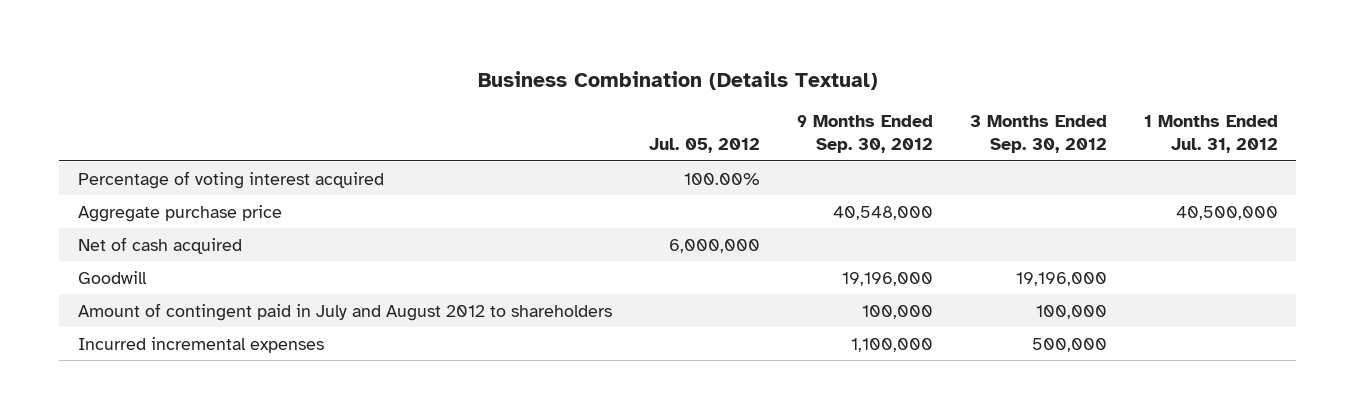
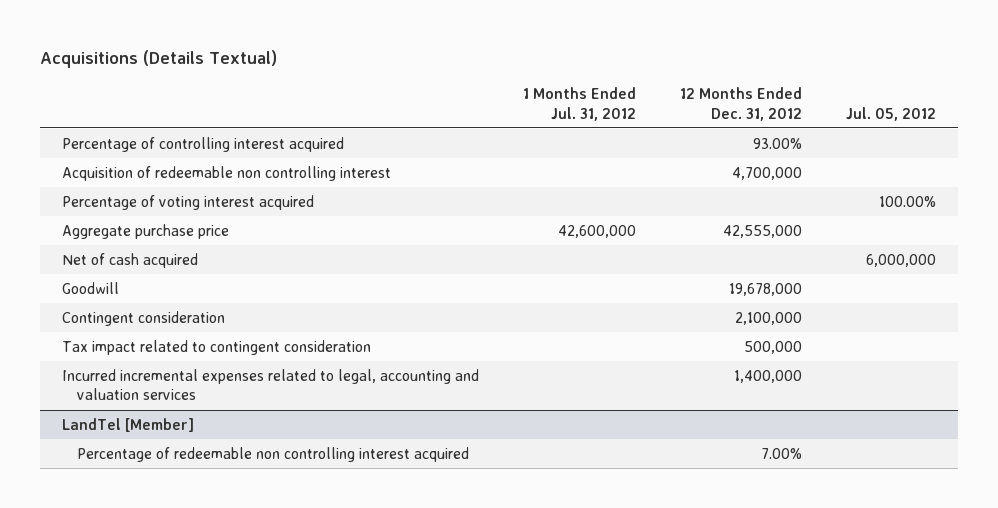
[477,70,878,90] Business Combination (Details Textual) -> [40,49,278,68] Acquisitions (Details Textual)
[796,115,933,154] 9 Months Ended Sep. 30, 2012 -> none
[969,115,1107,154] 3 Months Ended Sep. 30, 2012 -> none
none -> [680,87,803,121] 12 Months Ended Dec. 31, 2012
none -> [62,136,345,152] Percentage of controlling interest acquired
none -> [62,165,392,181] Acquisition of redeemable non controlling interest
[1175,205,1278,220] 40,500,000 -> [558,224,637,238] 42,600,000
[77,302,612,321] Amount of contingent paid in July and August 2012 to shareholders -> [62,310,226,326] Contingent consideration
none -> [62,339,372,355] Tax impact related to contingent consideration
[77,336,324,353] Incurred incremental expenses -> [62,368,480,401] Incurred incremental expenses related to legal, accounting and valuation services
none -> [62,417,195,432] LandTel [Member]
none -> [77,446,470,462] Percentage of redeemable non controlling interest acquired

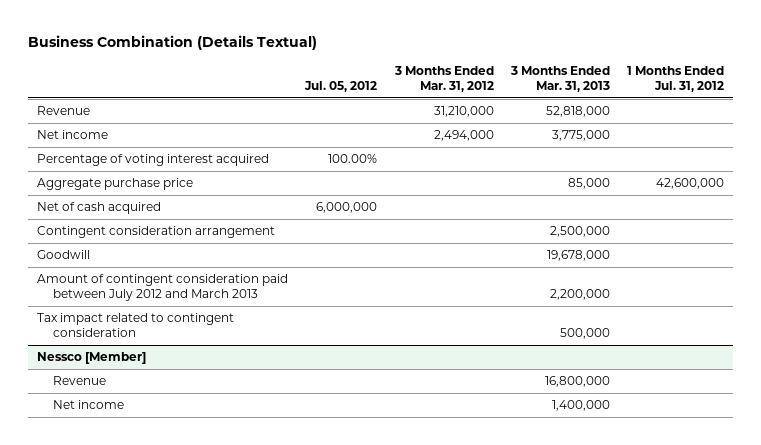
[40,49,278,68] Acquisitions (Details Textual) -> [28,35,318,51] Business Combination (Details Textual)
[680,87,803,121] 12 Months Ended Dec. 31, 2012 -> none
none -> [393,66,494,93] 3 Months Ended Mar. 31, 2012
none -> [509,66,610,93] 3 Months Ended Mar. 31, 2013
[62,136,345,152] Percentage of controlling interest acquired -> none
[62,165,392,181] Acquisition of redeemable non controlling interest -> none
none -> [36,106,90,116] Revenue
none -> [36,130,108,140] Net income
none -> [36,226,275,239] Contingent consideration arrangement
[62,310,226,326] Contingent consideration -> [36,274,288,302] Amount of contingent consideration paid between July 2012 and March 2013
[62,368,480,401] Incurred incremental expenses related to legal, accounting and valuation services -> none
[62,417,195,432] LandTel [Member] -> none
[77,446,470,462] Percentage of redeemable non controlling interest acquired -> none
none -> [36,352,146,365] Nessco [Member]
none -> [52,376,106,386] Revenue
none -> [52,400,124,410] Net income

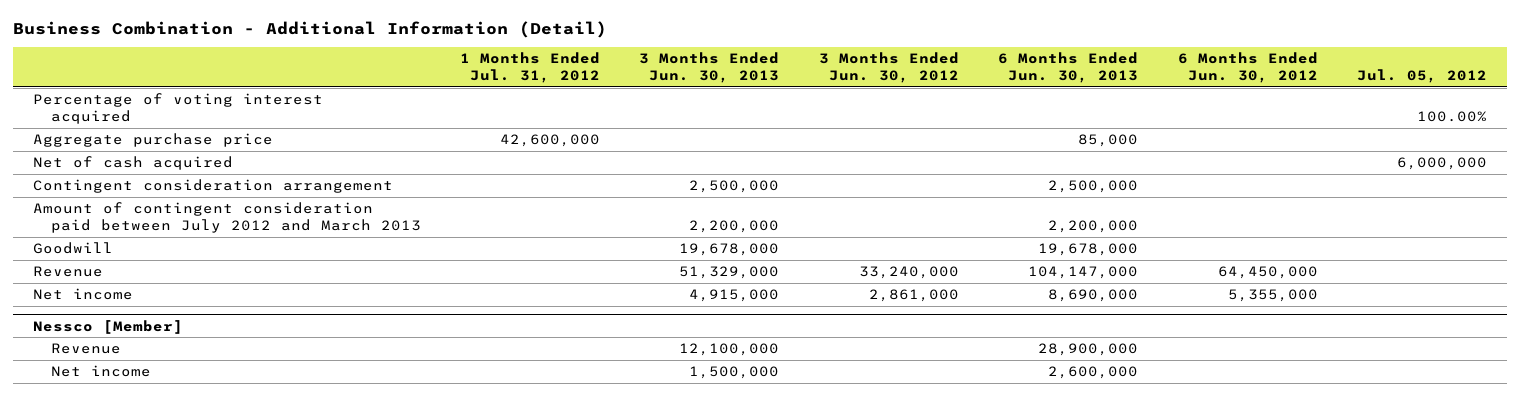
[28,35,318,51] Business Combination (Details Textual) -> [12,20,607,38] Business Combination - Additional Information (Detail)
[393,66,494,93] 3 Months Ended Mar. 31, 2012 -> none
[509,66,610,93] 3 Months Ended Mar. 31, 2013 -> none
none -> [639,52,780,84] 3 Months Ended Jun. 30, 2013
none -> [818,52,959,84] 3 Months Ended Jun. 30, 2012
none -> [998,52,1139,84] 6 Months Ended Jun. 30, 2013
none -> [1177,52,1318,84] 6 Months Ended Jun. 30, 2012
[36,313,234,338] Tax impact related to contingent consideration -> none
[36,250,90,260] Goodwill -> [32,242,113,255] Goodwill
[36,106,90,116] Revenue -> [32,266,103,278] Revenue
[36,130,108,140] Net income -> [32,288,133,301] Net income

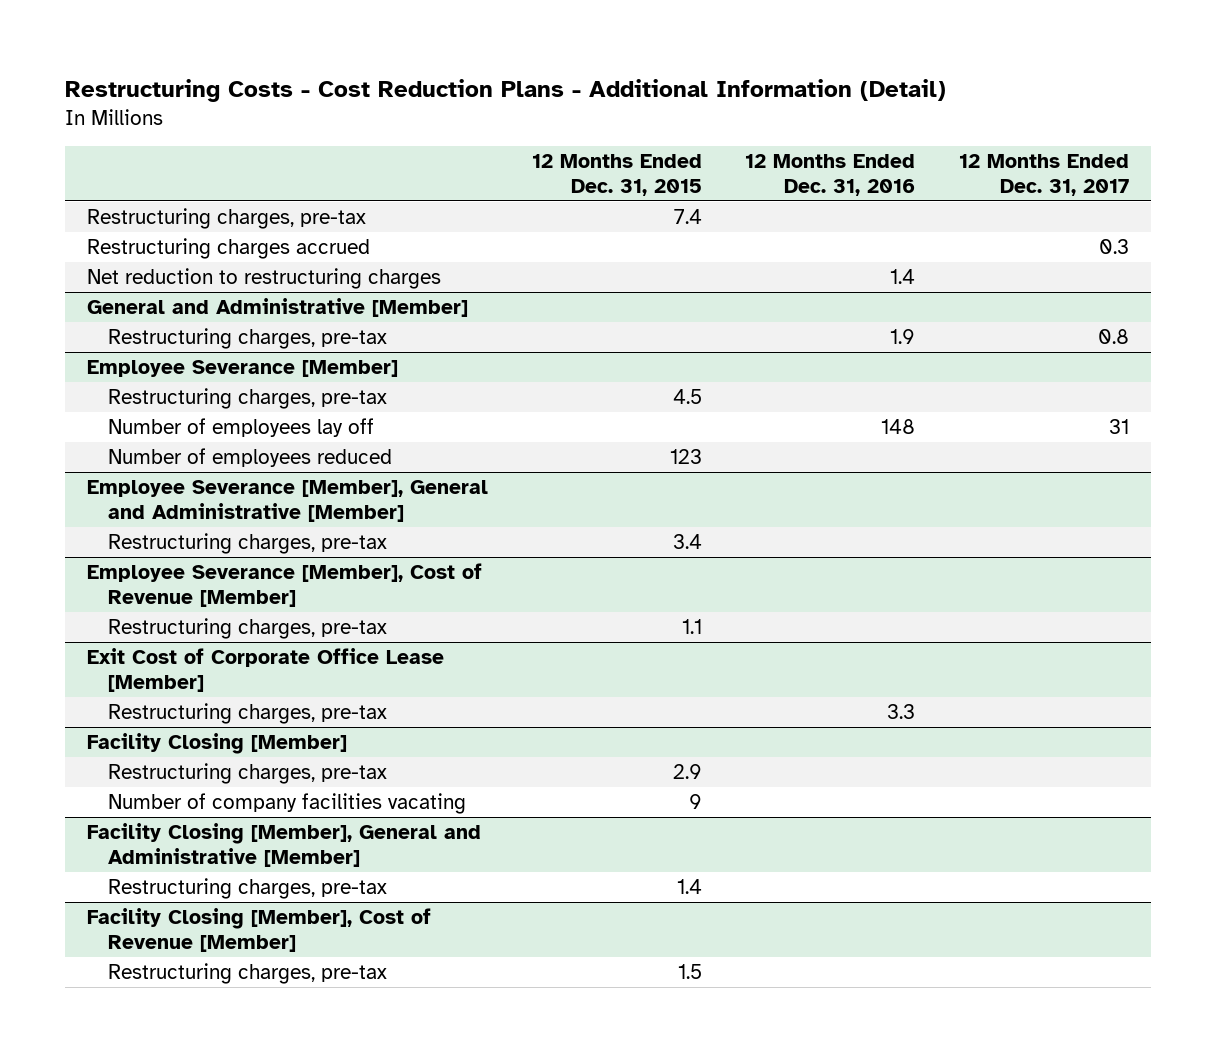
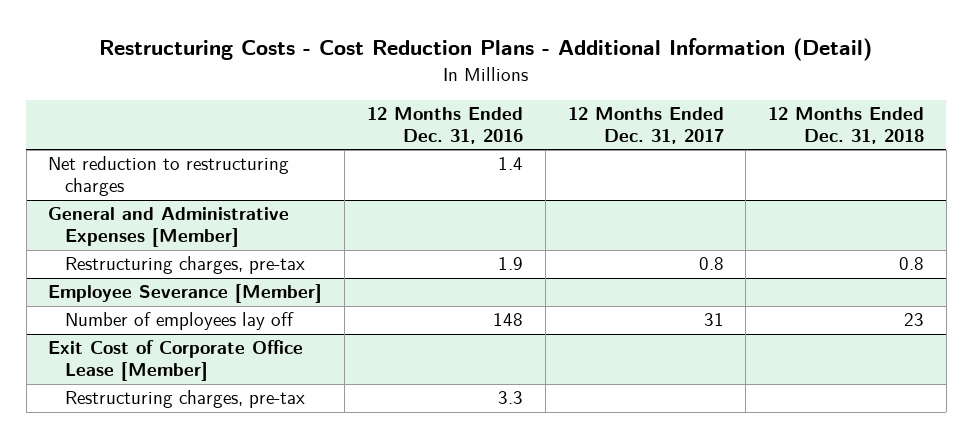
[531,153,702,196] 12 Months Ended Dec. 31, 2015 -> none
none -> [768,106,925,145] 12 Months Ended Dec. 31, 2018
[86,208,366,230] Restructuring charges, pre-tax -> none
[86,238,370,260] Restructuring charges accrued -> none
[86,298,468,318] General and Administrative [Member] -> [48,207,290,248] General and Administrative Expenses [Member]
[107,388,387,410] Restructuring charges, pre-tax -> none
[107,448,392,468] Number of employees reduced -> none
[86,480,488,522] Employee Severance [Member], General and Administrative [Member] -> none
[107,533,387,555] Restructuring charges, pre-tax -> none
[86,563,482,607] Employee Severance [Member], Cost of Revenue [Member] -> none
[107,618,387,640] Restructuring charges, pre-tax -> none
[86,733,347,755] Facility Closing [Member] -> none
[107,763,387,785] Restructuring charges, pre-tax -> none
[107,793,466,815] Number of company facilities vacating -> none
[86,823,481,867] Facility Closing [Member], General and Administrative [Member] -> none
[107,878,387,900] Restructuring charges, pre-tax -> none
[86,908,431,952] Facility Closing [Member], Cost of Revenue [Member] -> none
[107,963,387,985] Restructuring charges, pre-tax -> none

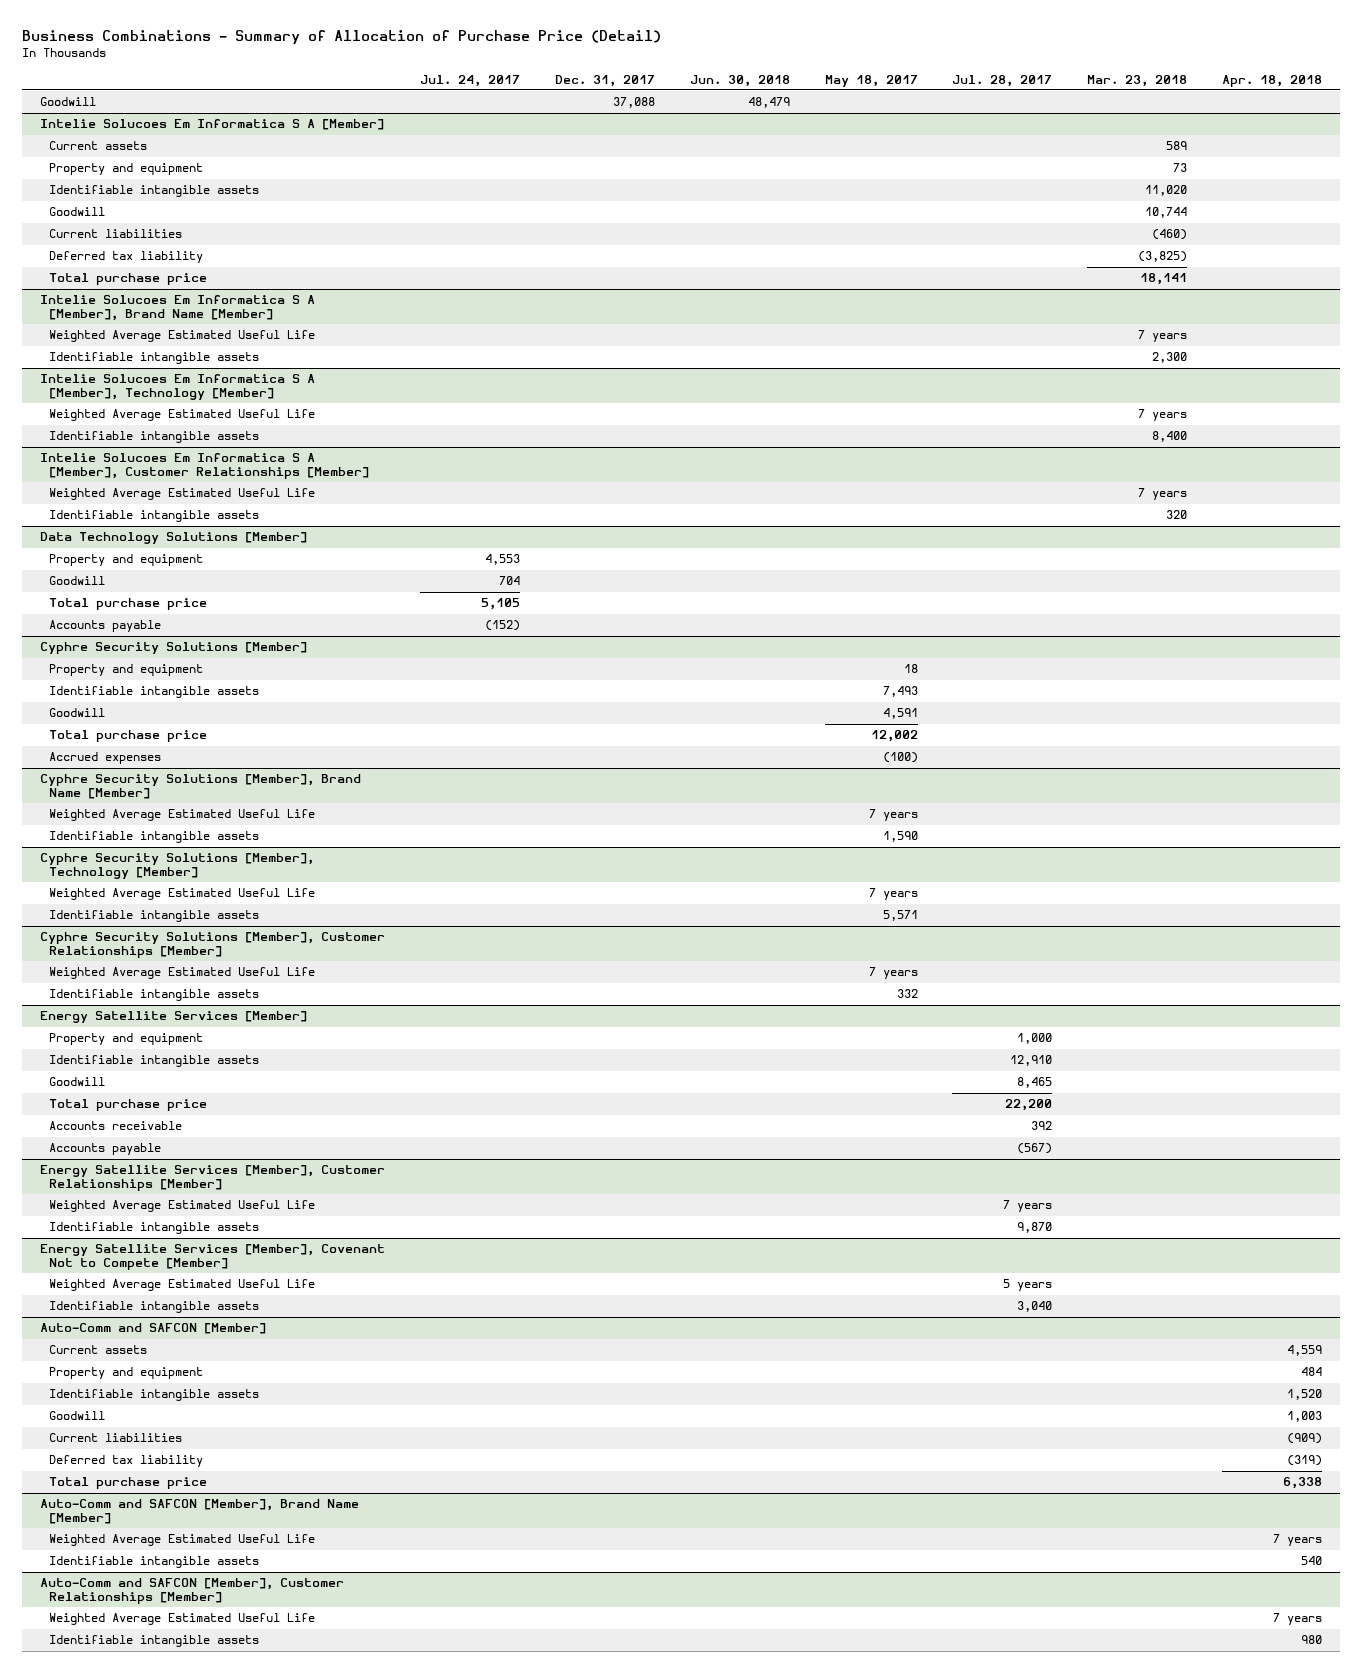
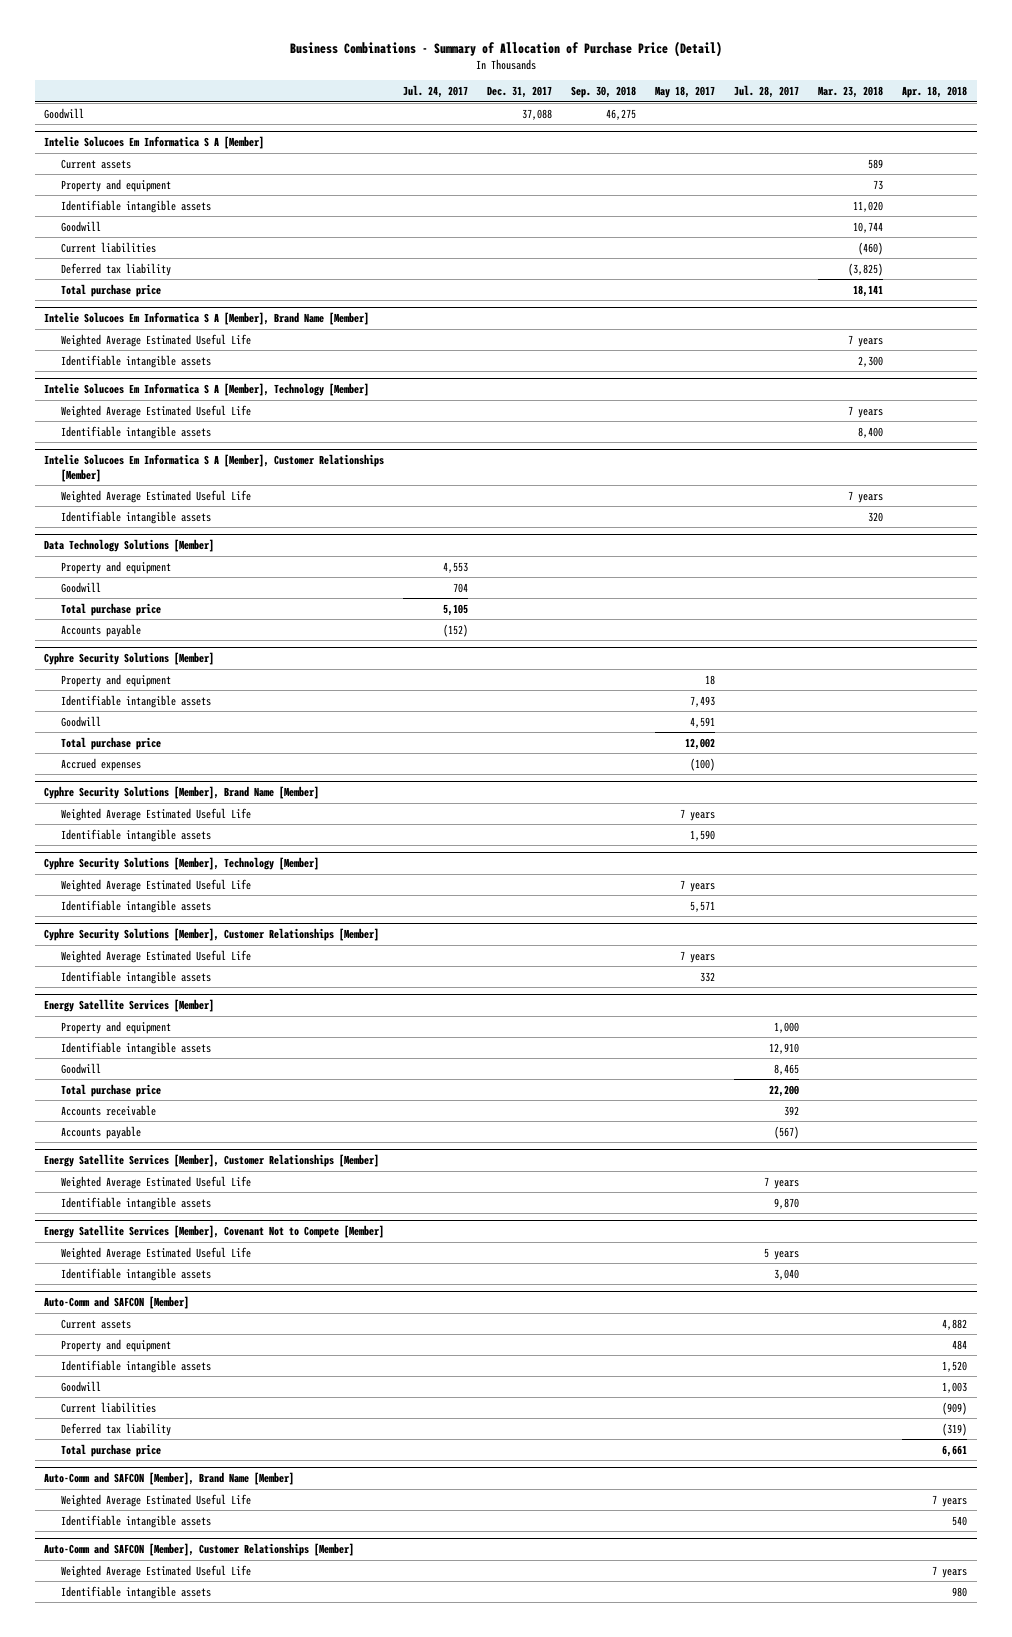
[689,74,790,87] Jun. 30, 2018 -> none
none -> [571,86,637,99] Sep. 30, 2018
[1287,1345,1323,1357] 4,559 -> [942,1318,968,1330] 4,882
[1283,1477,1323,1490] 6,338 -> [942,1444,968,1457] 6,661

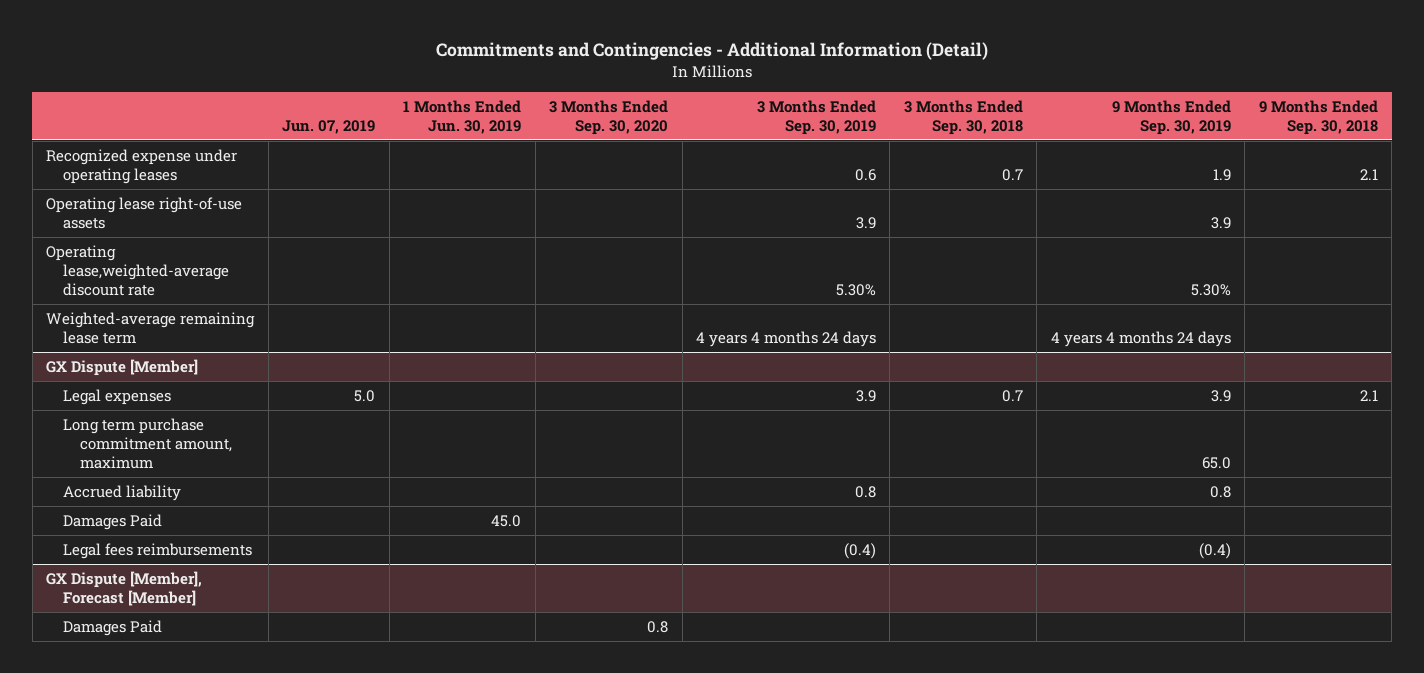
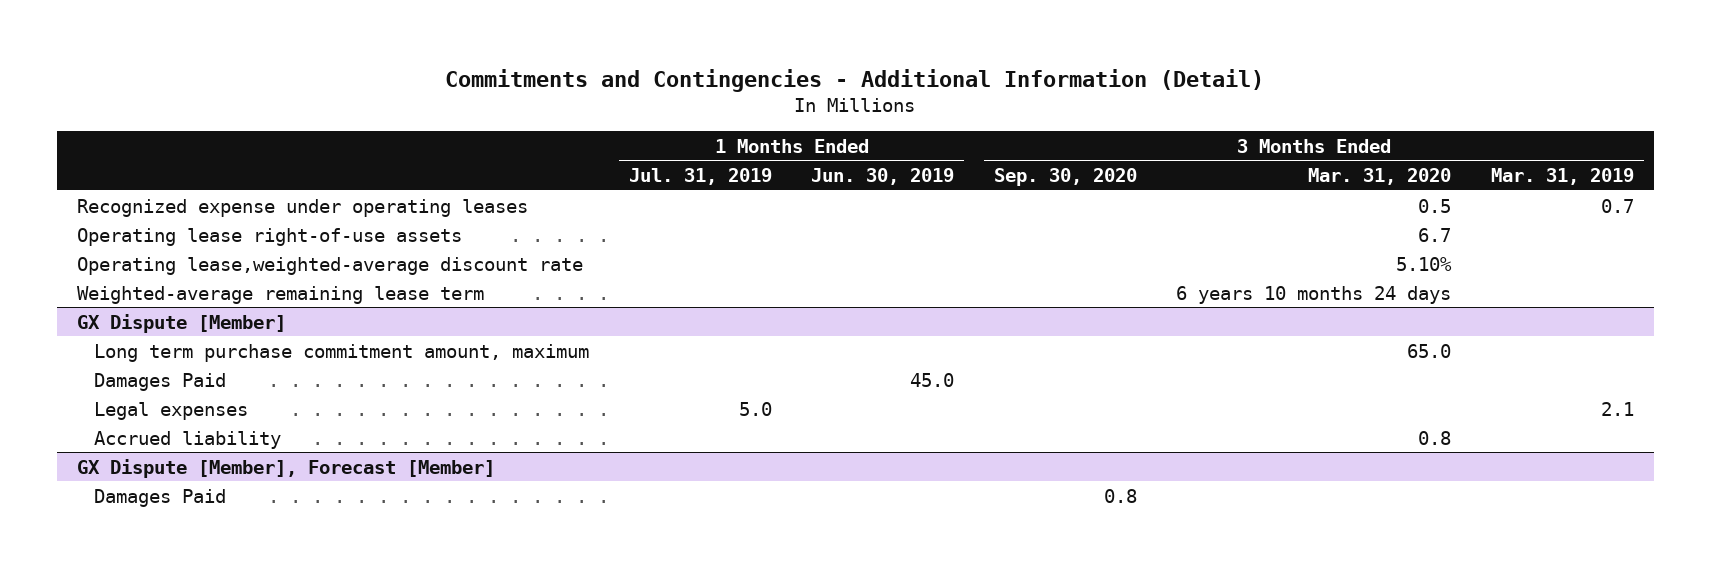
[282,119,376,134] Jun. 07, 2019 -> none
[757,99,877,135] 3 Months Ended Sep. 30, 2019 -> none
[903,99,1023,135] 3 Months Ended Sep. 30, 2018 -> none
[1111,99,1231,135] 9 Months Ended Sep. 30, 2019 -> none
[1258,99,1378,135] 9 Months Ended Sep. 30, 2018 -> none
none -> [628,168,772,186] Jul. 31, 2019
none -> [1308,168,1452,186] Mar. 31, 2020
none -> [1490,168,1634,186] Mar. 31, 2019
[63,543,253,560] Legal fees reimbursements -> none
[63,389,172,406] Legal expenses -> [94,401,249,420] Legal expenses
[63,485,182,502] Accrued liability -> [94,430,282,449] Accrued liability

